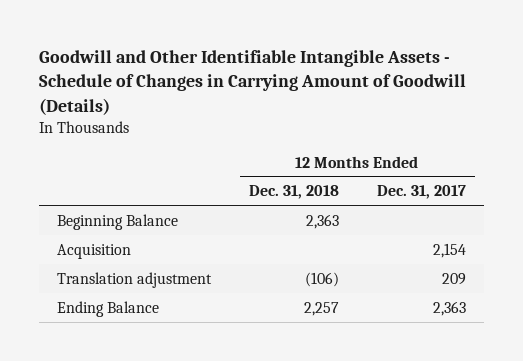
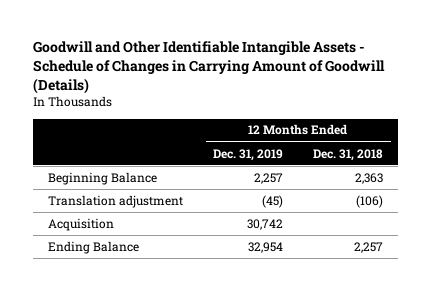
[376,185,466,200] Dec. 31, 2017 -> none
none -> [213,148,284,161] Dec. 31, 2019
[57,243,132,259] Acquisition -> [48,217,115,231] Acquisition

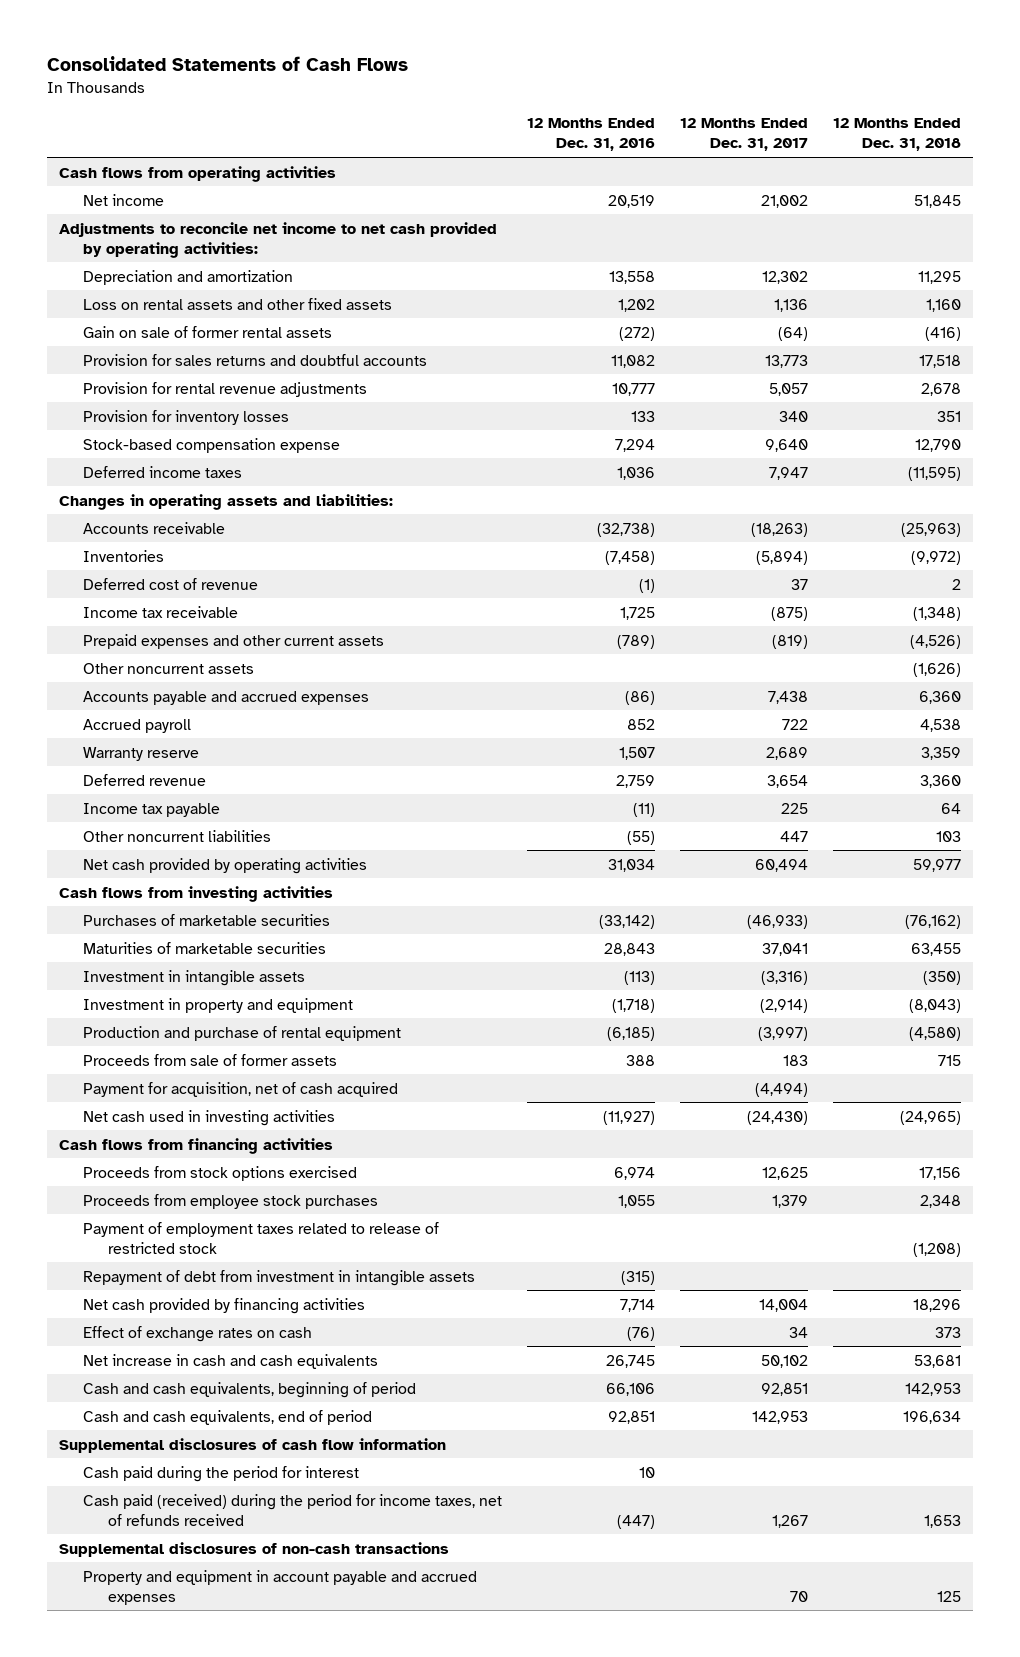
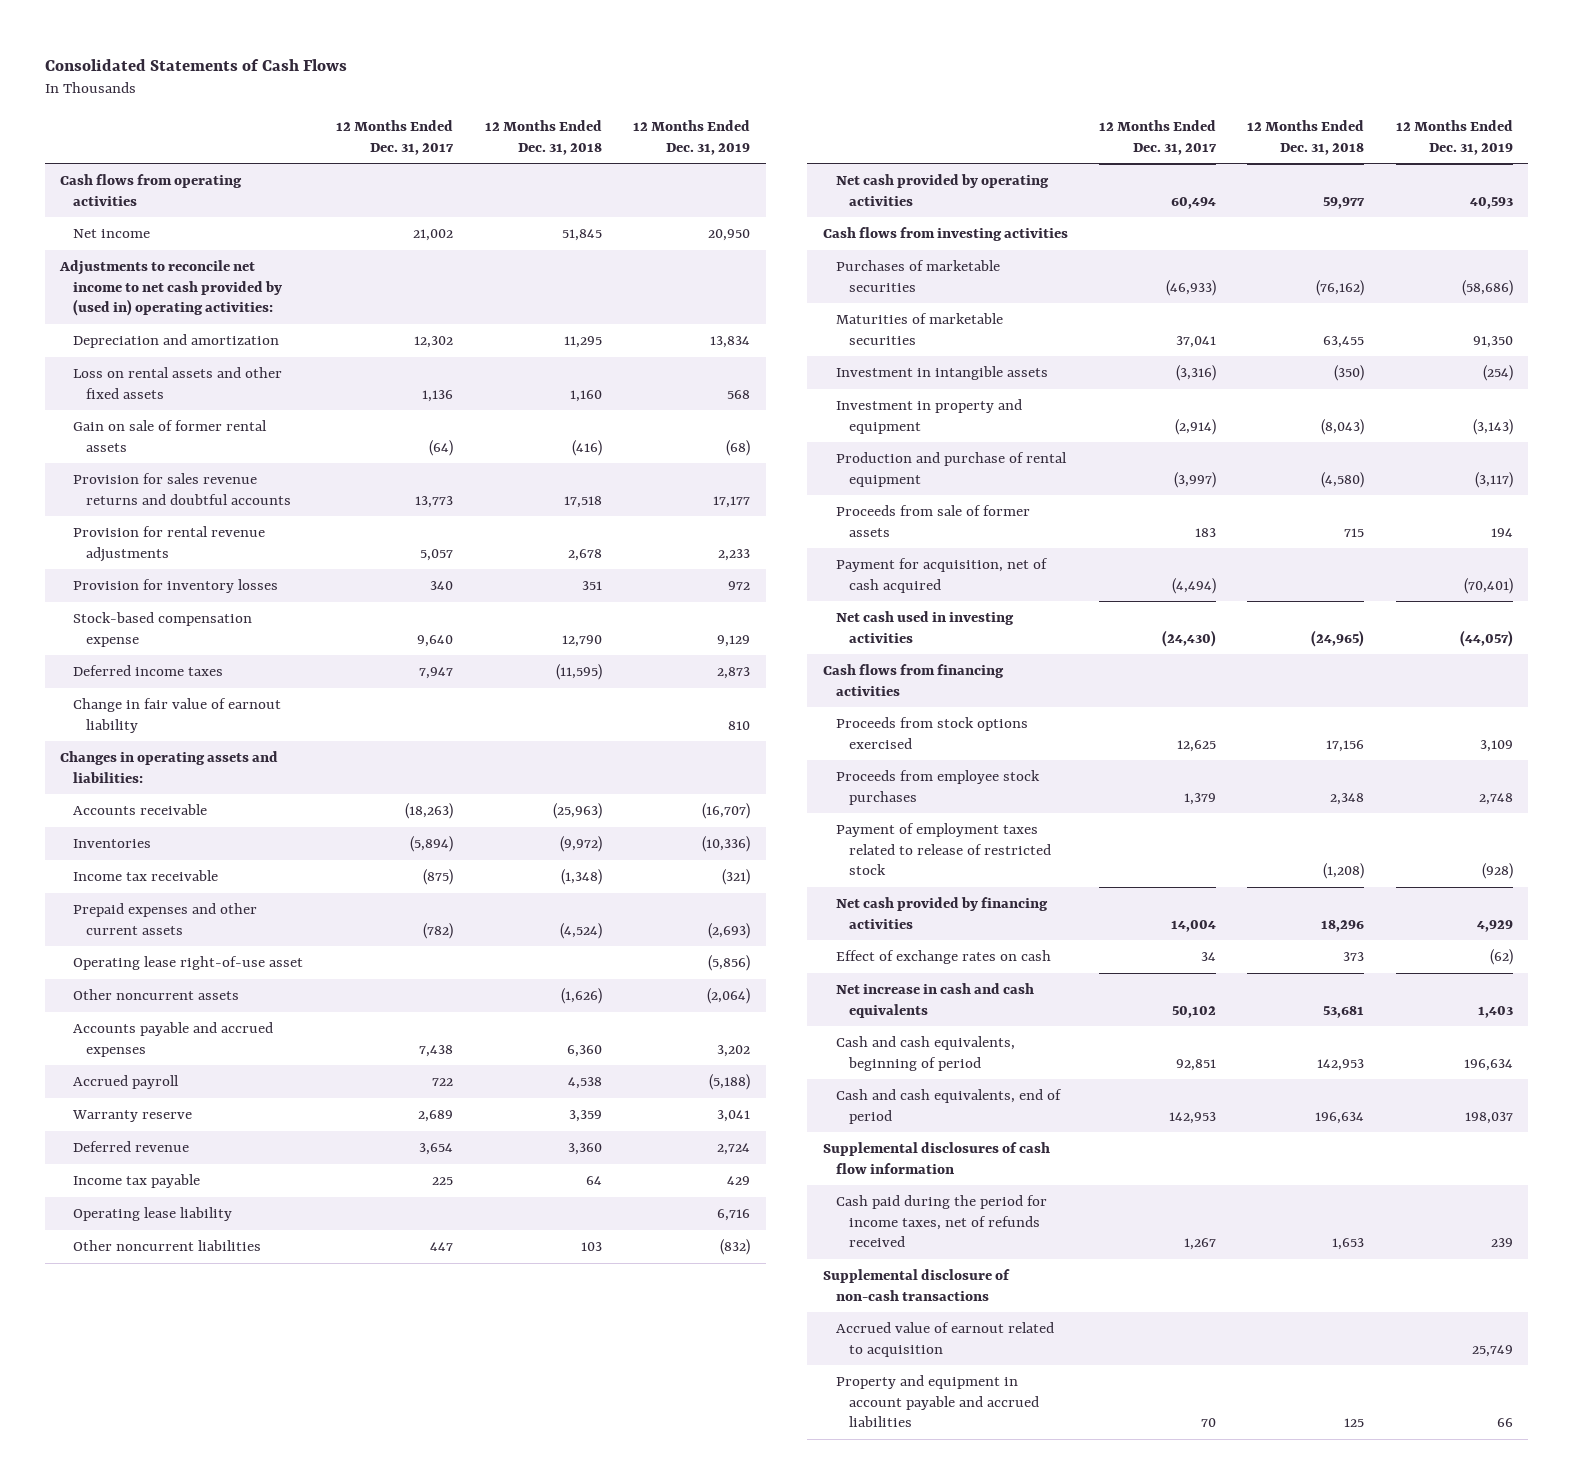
[527,118,656,152] 12 Months Ended Dec. 31, 2016 -> none
none -> [632,120,750,155] 12 Months Ended Dec. 31, 2019
[59,221,498,258] Adjustments to reconcile net income to net cash provided by operating activities: -> [59,260,283,317] Adjustments to reconcile net income to net cash provided by (used in) operating activities:
[83,353,428,366] Provision for sales returns and doubtful accounts -> [73,473,291,505] Provision for sales revenue returns and doubtful accounts
none -> [73,698,282,733] Change in fair value of earnout liability
[83,577,259,590] Deferred cost of revenue -> none
[771,634,808,649] (819) -> [423,922,454,939] (782)
[909,634,961,649] (4,526) -> [559,922,602,939] (4,524)
none -> [73,956,304,971] Operating lease right-of-use asset
none -> [73,1207,233,1222] Operating lease liability
[83,1269,476,1286] Repayment of debt from investment in intangible assets -> none
[83,1465,360,1482] Cash paid during the period for interest -> none
[83,1493,503,1526] Cash paid (received) during the period for income taxes, net of refunds received -> [835,1195,1047,1248] Cash paid during the period for income taxes, net of refunds received
[59,1541,450,1557] Supplemental disclosures of non-cash transactions -> [822,1269,1010,1301] Supplemental disclosure of non-cash transactions
none -> [835,1322,1054,1357] Accrued value of earnout related to acquisition
[83,1569,478,1605] Property and equipment in account payable and accrued expenses -> [835,1375,1039,1428] Property and equipment in account payable and accrued liabilities

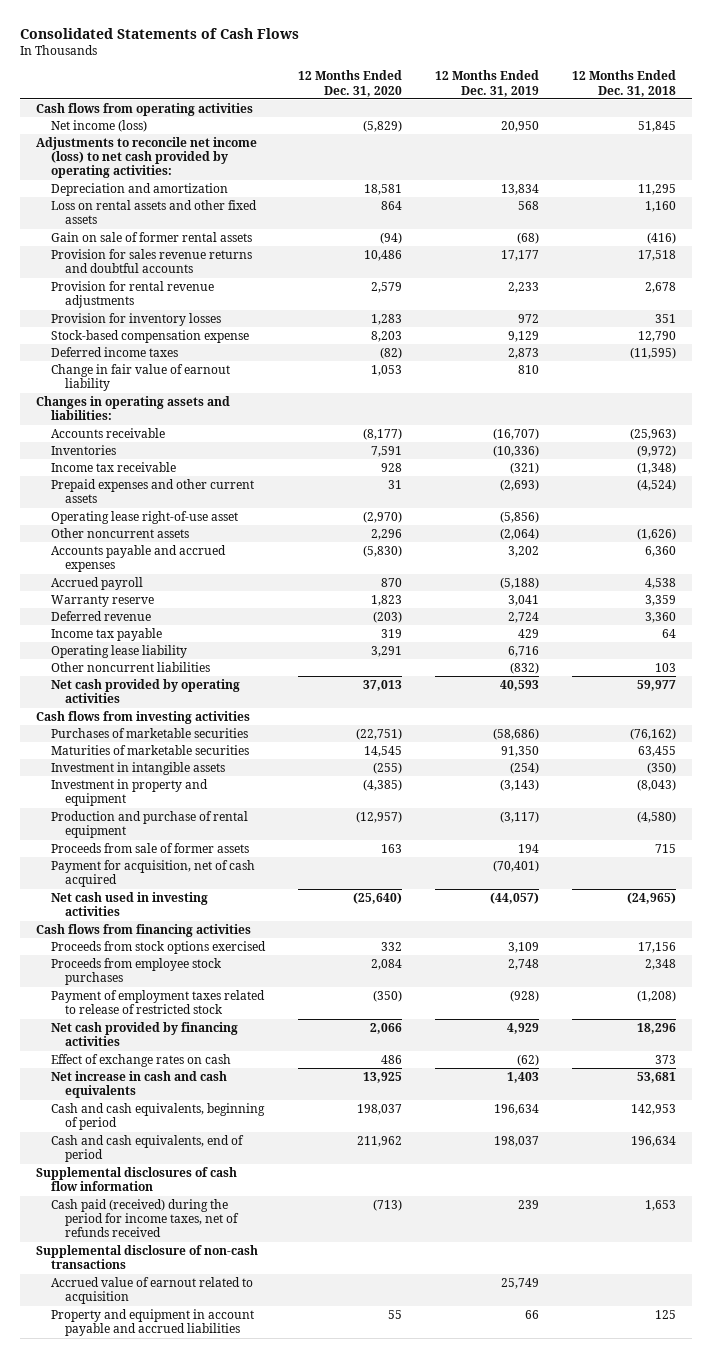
[336,120,455,155] 12 Months Ended Dec. 31, 2017 -> none
none -> [297,70,402,97] 12 Months Ended Dec. 31, 2020
[73,229,151,239] Net income -> [50,120,147,133] Net income (loss)
[59,260,283,317] Adjustments to reconcile net income to net cash provided by (used in) operating activities: -> [36,137,258,179] Adjustments to reconcile net income (loss) to net cash provided by operating activities:
[835,1195,1047,1248] Cash paid during the period for income taxes, net of refunds received -> [50,1199,240,1238] Cash paid (received) during the period for income taxes, net of refunds received

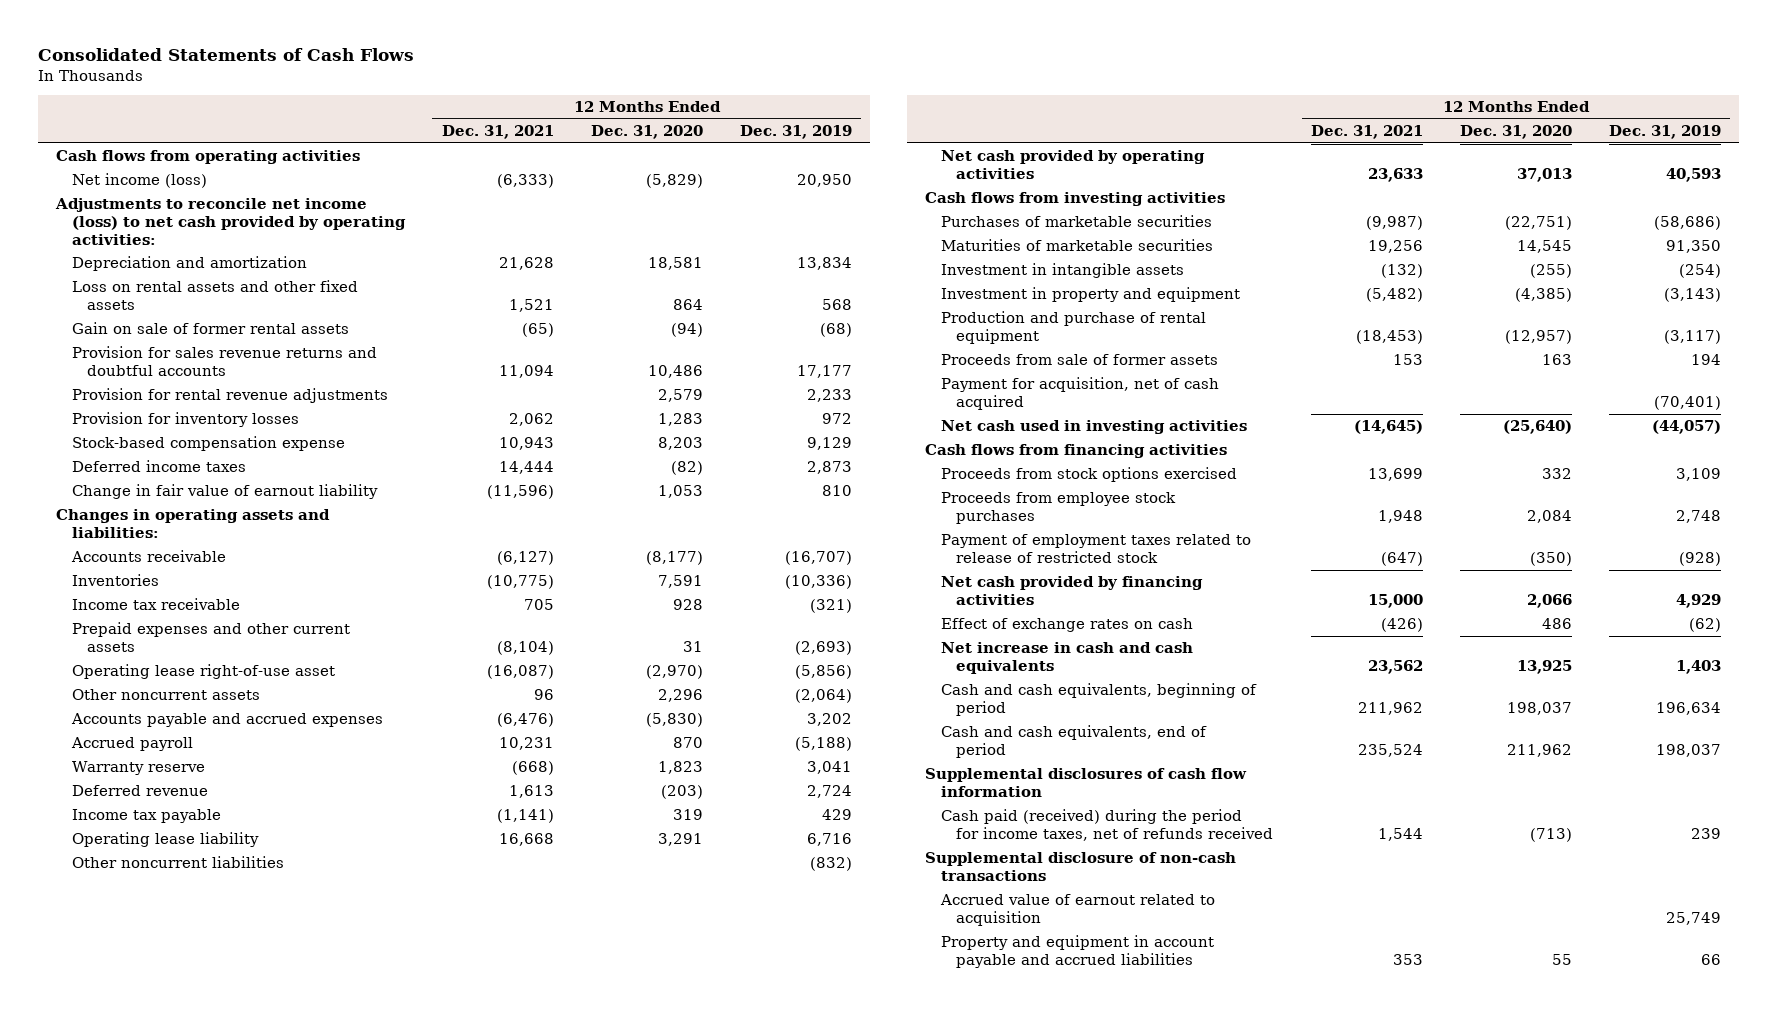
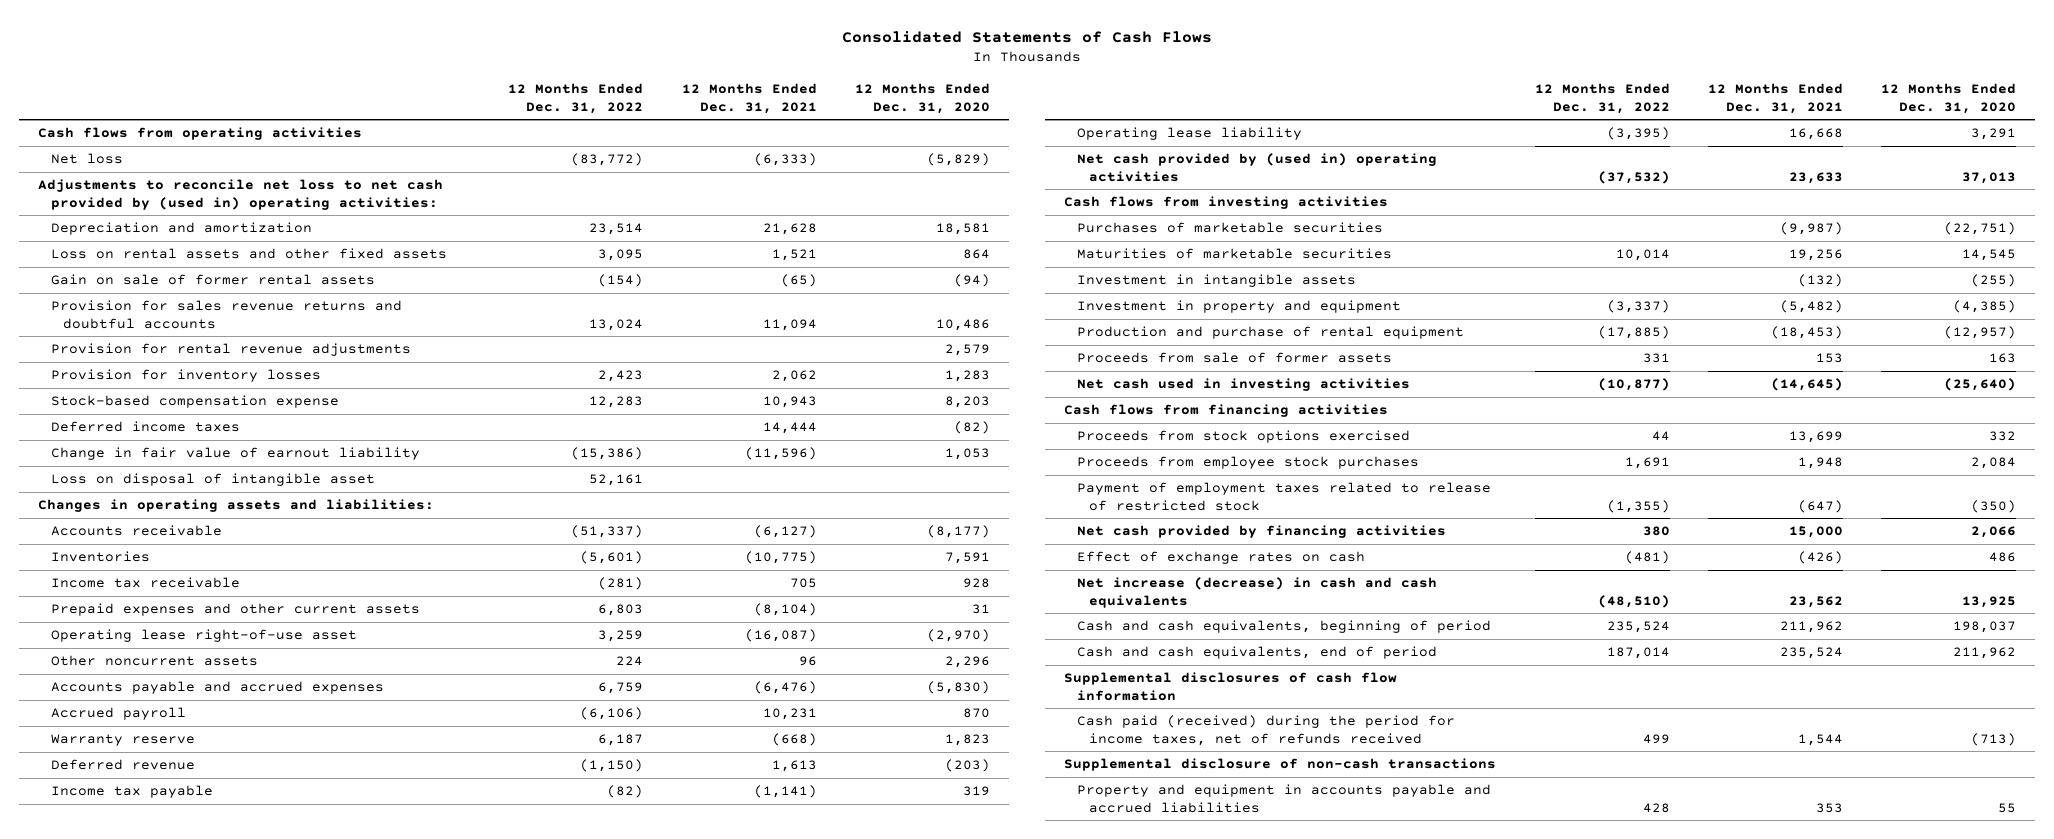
[739,125,852,140] Dec. 31, 2019 -> none
none -> [508,82,644,114] 12 Months Ended Dec. 31, 2022
[71,173,207,189] Net income (loss) -> [50,153,123,165] Net loss
[55,198,406,245] Adjustments to reconcile net income (loss) to net cash provided by operating activities: -> [38,179,444,210] Adjustments to reconcile net loss to net cash provided by (used in) operating activities:
none -> [50,473,375,487] Loss on disposal of intangible asset
[71,856,284,869] Other noncurrent liabilities -> none
[940,150,1205,180] Net cash provided by operating activities -> [1076,153,1437,182] Net cash provided by (used in) operating activities
[940,377,1219,411] Payment for acquisition, net of cash acquired -> none
[940,642,1193,675] Net increase in cash and cash equivalents -> [1076,577,1437,608] Net increase (decrease) in cash and cash equivalents
[939,894,1215,927] Accrued value of earnout related to acquisition -> none
[940,935,1214,969] Property and equipment in account payable and accrued liabilities -> [1076,784,1491,813] Property and equipment in accounts payable and accrued liabilities

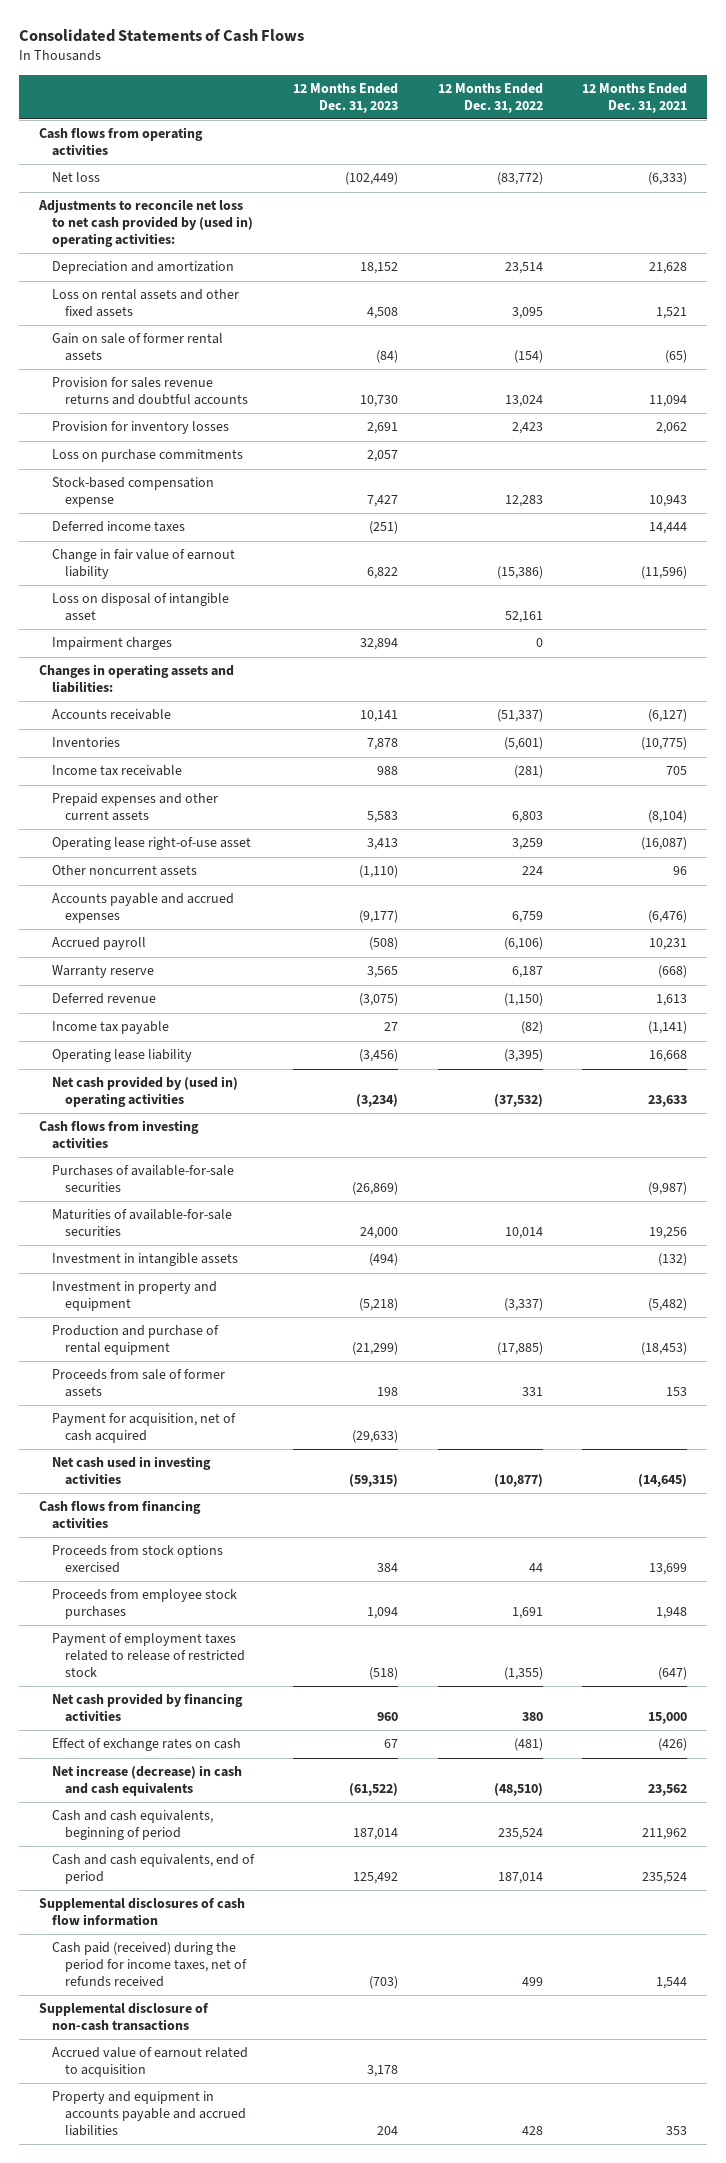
[854,82,990,114] 12 Months Ended Dec. 31, 2020 -> none
none -> [293,82,399,113] 12 Months Ended Dec. 31, 2023
[50,343,411,357] Provision for rental revenue adjustments -> none
none -> [51,449,243,463] Loss on purchase commitments
none -> [51,637,172,651] Impairment charges
[1076,222,1383,234] Purchases of marketable securities -> [51,1165,234,1193] Purchases of available-for-sale securities
[1076,248,1392,260] Maturities of marketable securities -> [51,1209,232,1237] Maturities of available-for-sale securities
none -> [51,1413,236,1444] Payment for acquisition, net of cash acquired
none -> [51,2047,248,2078] Accrued value of earnout related to acquisition

